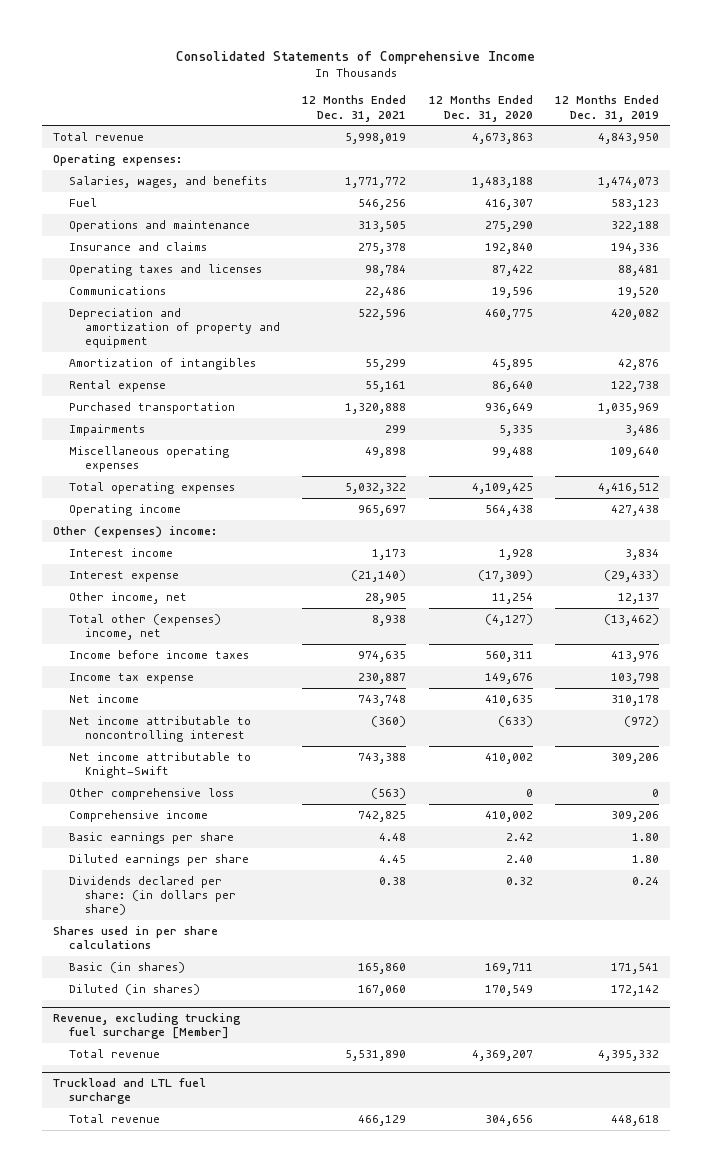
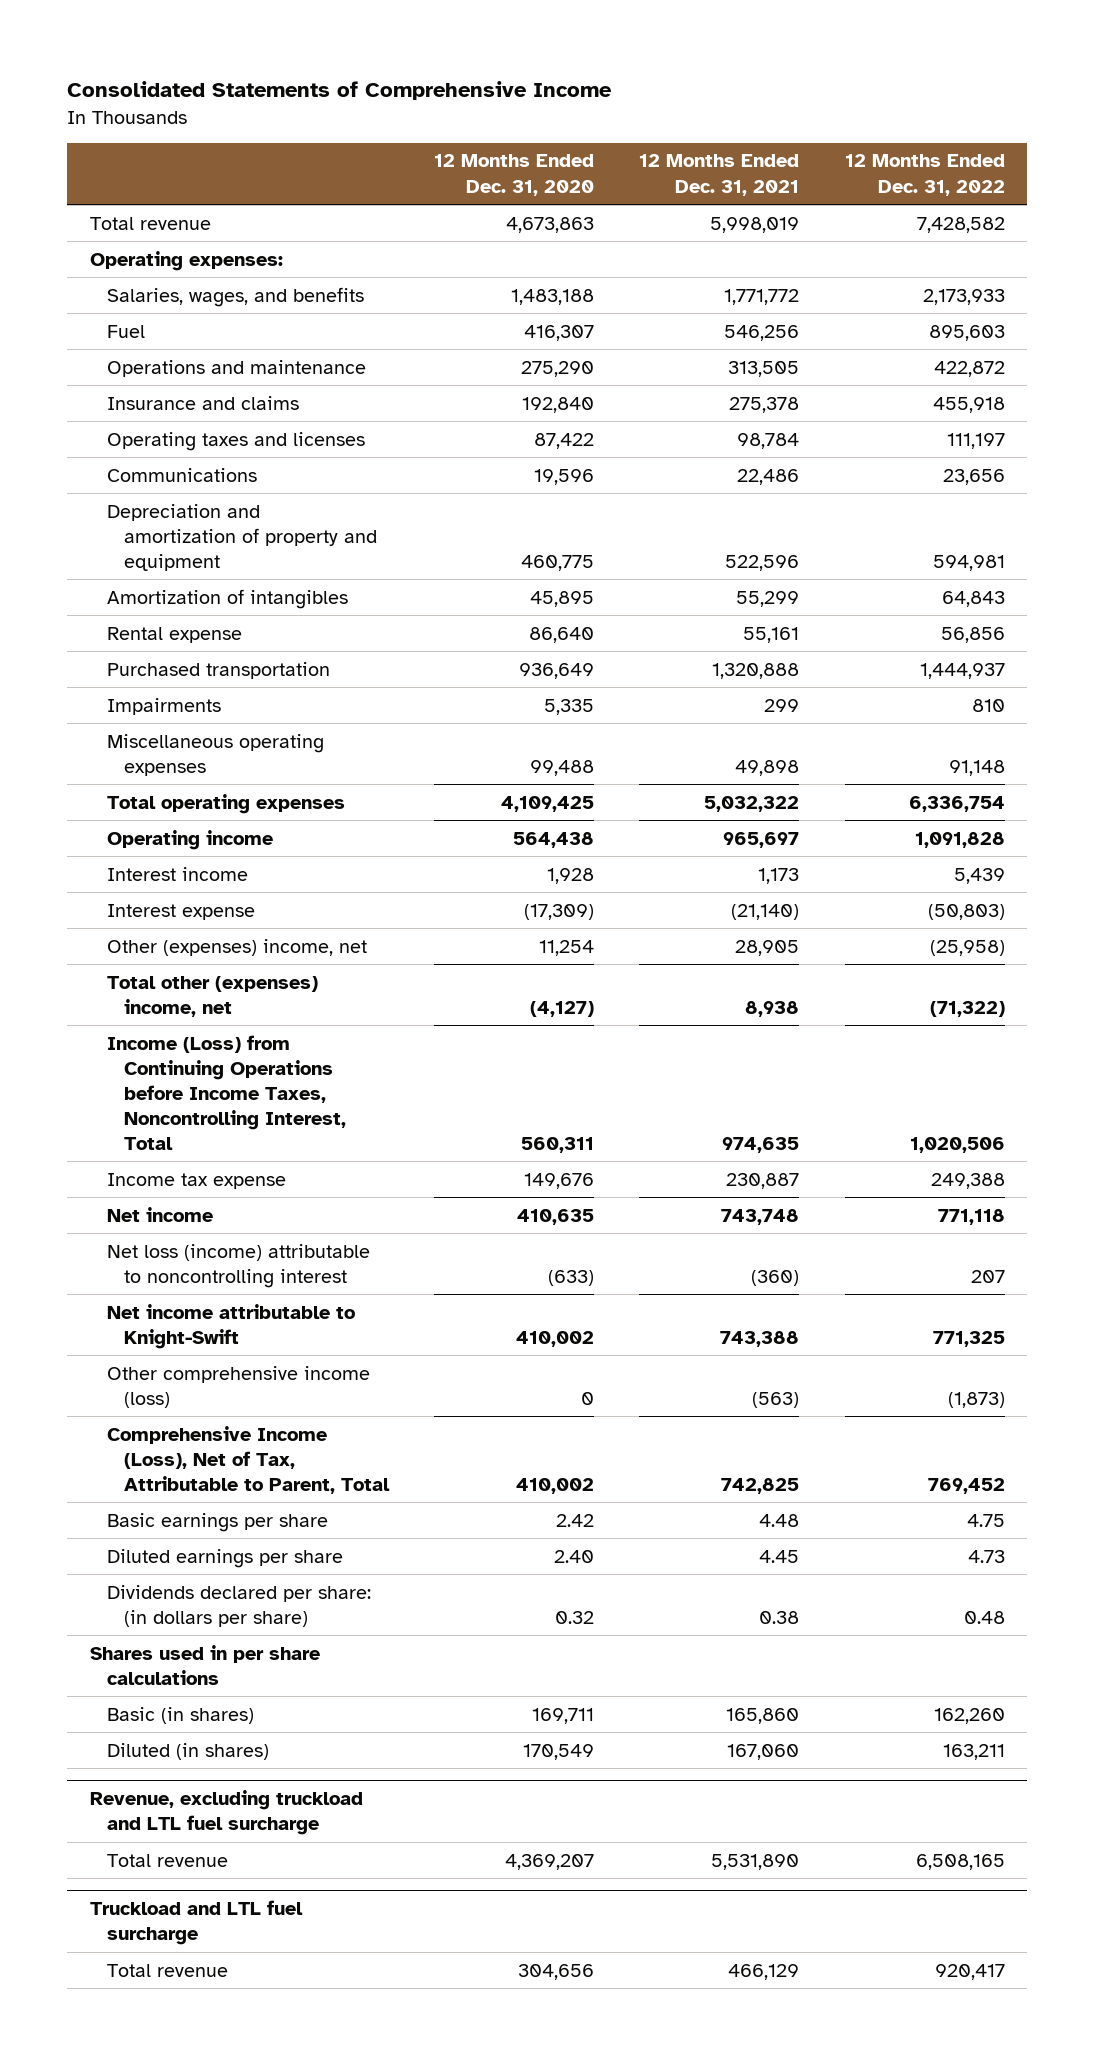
[555,95,660,122] 12 Months Ended Dec. 31, 2019 -> none
none -> [844,154,1005,196] 12 Months Ended Dec. 31, 2022
[53,525,218,538] Other (expenses) income: -> none
[69,591,188,604] Other income, net -> [106,938,367,956] Other (expenses) income, net
[69,649,250,659] Income before income taxes -> [106,1034,346,1150] Income (Loss) from Continuing Operations before Income Taxes, Noncontrolling Interest, Total
[69,715,252,743] Net income attributable to noncontrolling interest -> [106,1243,370,1288] Net loss (income) attributable to noncontrolling interest
[69,787,235,800] Other comprehensive loss -> [106,1365,370,1408] Other comprehensive income (loss)
[69,809,209,822] Comprehensive income -> [106,1425,390,1494] Comprehensive Income (Loss), Net of Tax, Attributable to Parent, Total
[53,1013,242,1040] Revenue, excluding trucking fuel surcharge [Member] -> none
none -> [90,1790,364,1836] Revenue, excluding truckload and LTL fuel surcharge

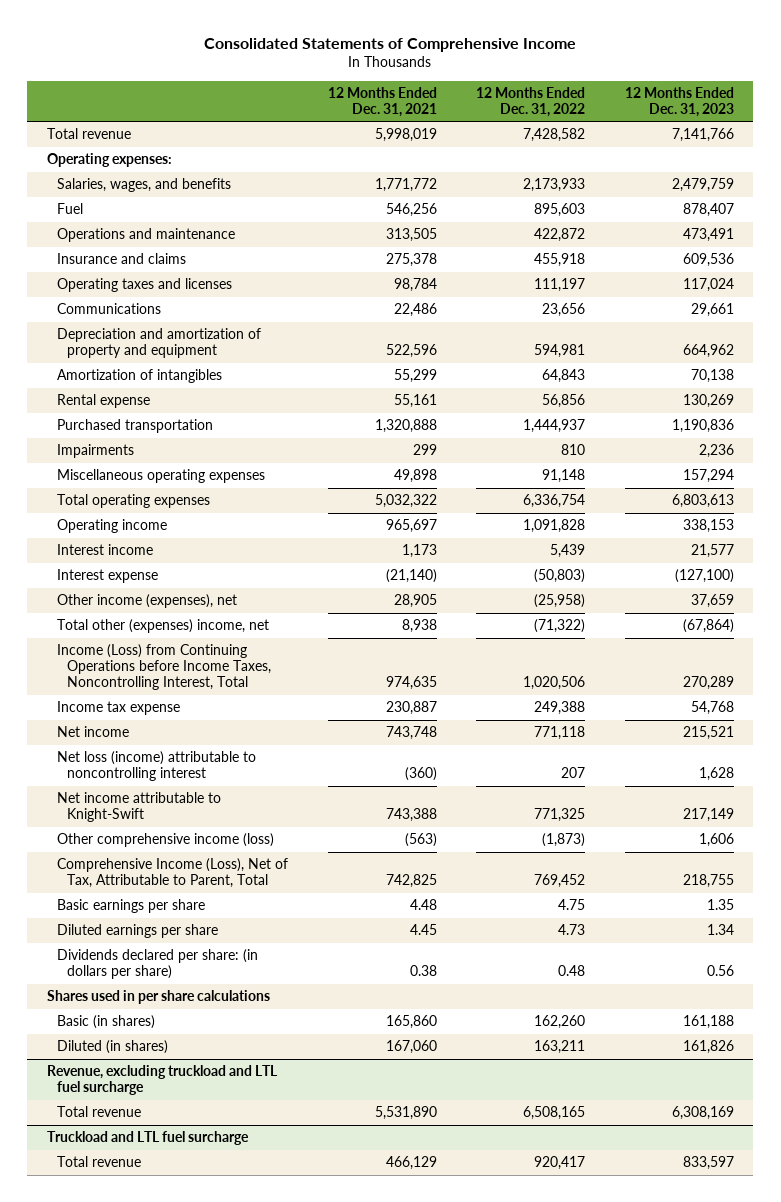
[434,154,595,196] 12 Months Ended Dec. 31, 2020 -> none
none -> [624,86,734,117] 12 Months Ended Dec. 31, 2023
[106,938,367,956] Other (expenses) income, net -> [57,594,238,609] Other income (expenses), net

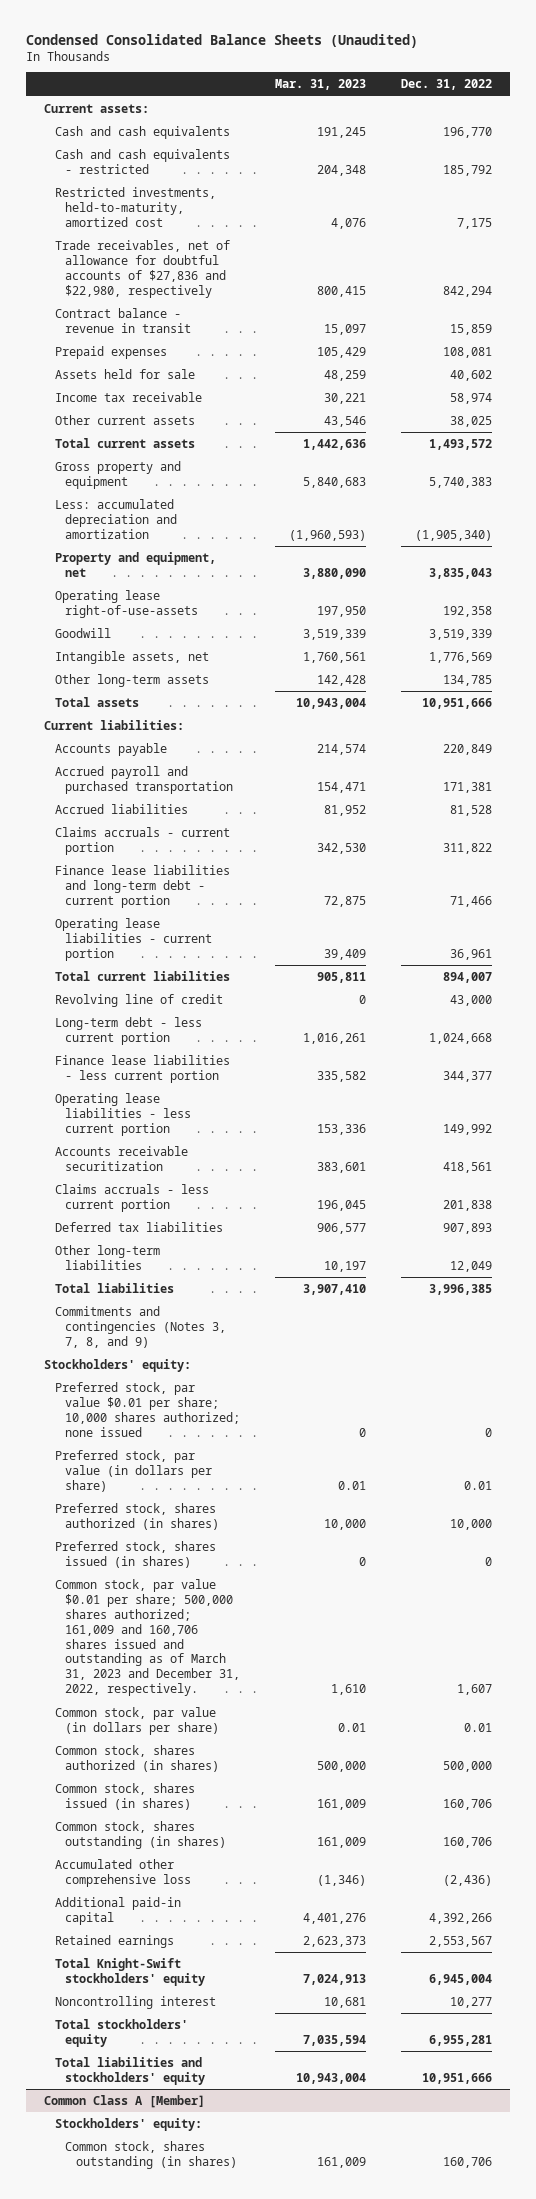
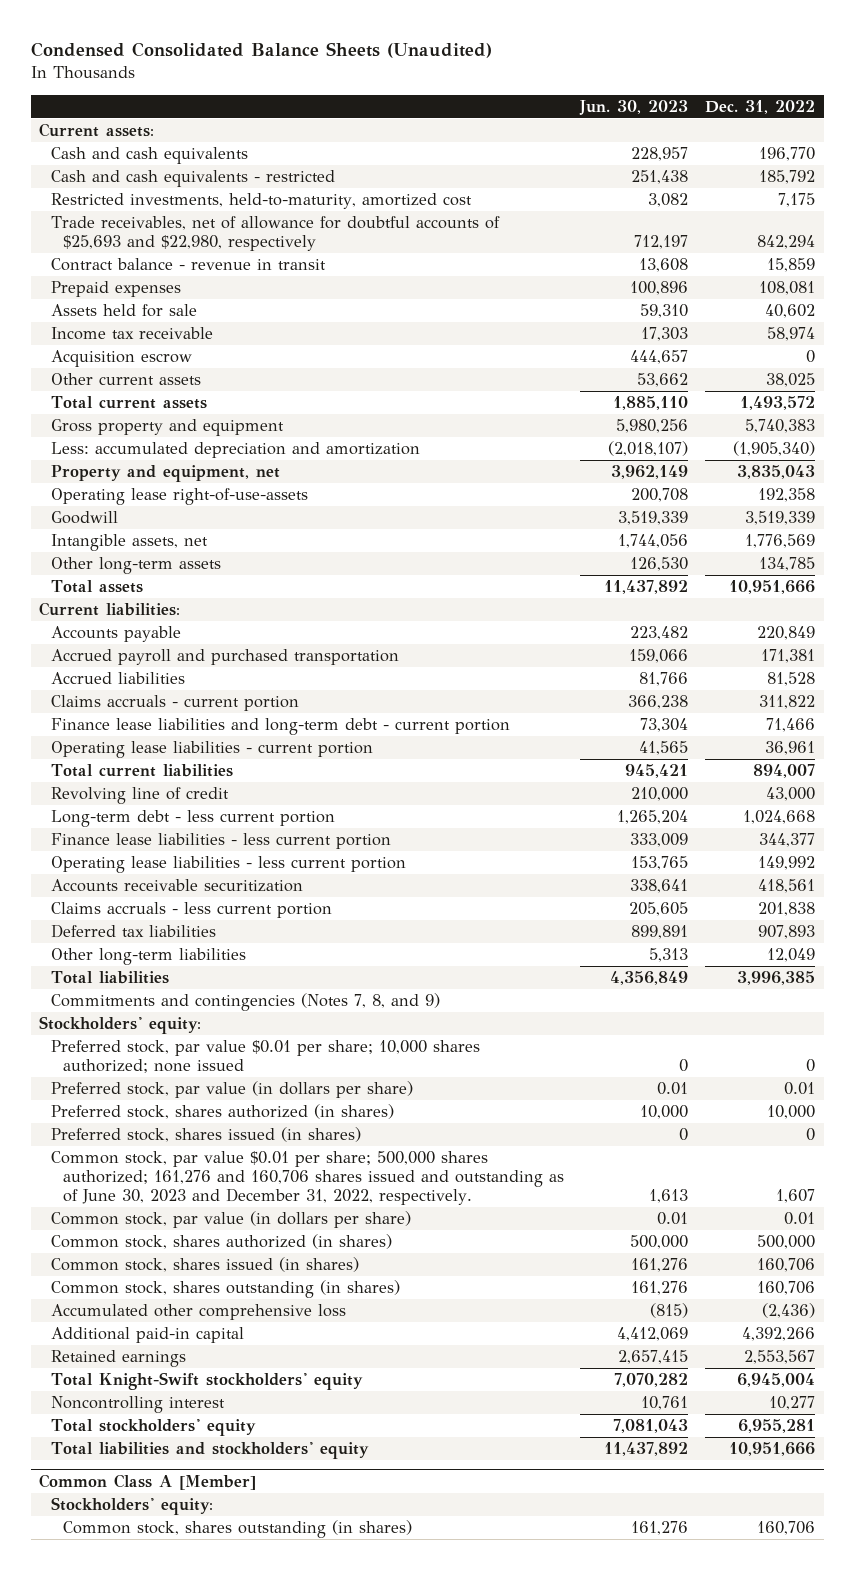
[275,79,367,91] Mar. 31, 2023 -> none
none -> [579,99,689,115] Jun. 30, 2023
[54,239,230,298] Trade receivables, net of allowance for doubtful accounts of $27,836 and $22,980, respectively -> [50,216,500,252] Trade receivables, net of allowance for doubtful accounts of $25,693 and $22,980, respectively
none -> [50,350,192,368] Acquisition escrow
[54,1305,227,1348] Commitments and contingencies (Notes 3, 7, 8, and 9) -> [50,993,440,1012] Commitments and contingencies (Notes 7, 8, and 9)
[54,1578,241,1697] Common stock, par value $0.01 per share; 500,000 shares authorized; 161,009 and 160,706 shares issued and outstanding as of March 31, 2023 and December 31, 2022, respectively. -> [50,1151,564,1206] Common stock, par value $0.01 per share; 500,000 shares authorized; 161,276 and 160,706 shares issued and outstanding as of June 30, 2023 and December 31, 2022, respectively.

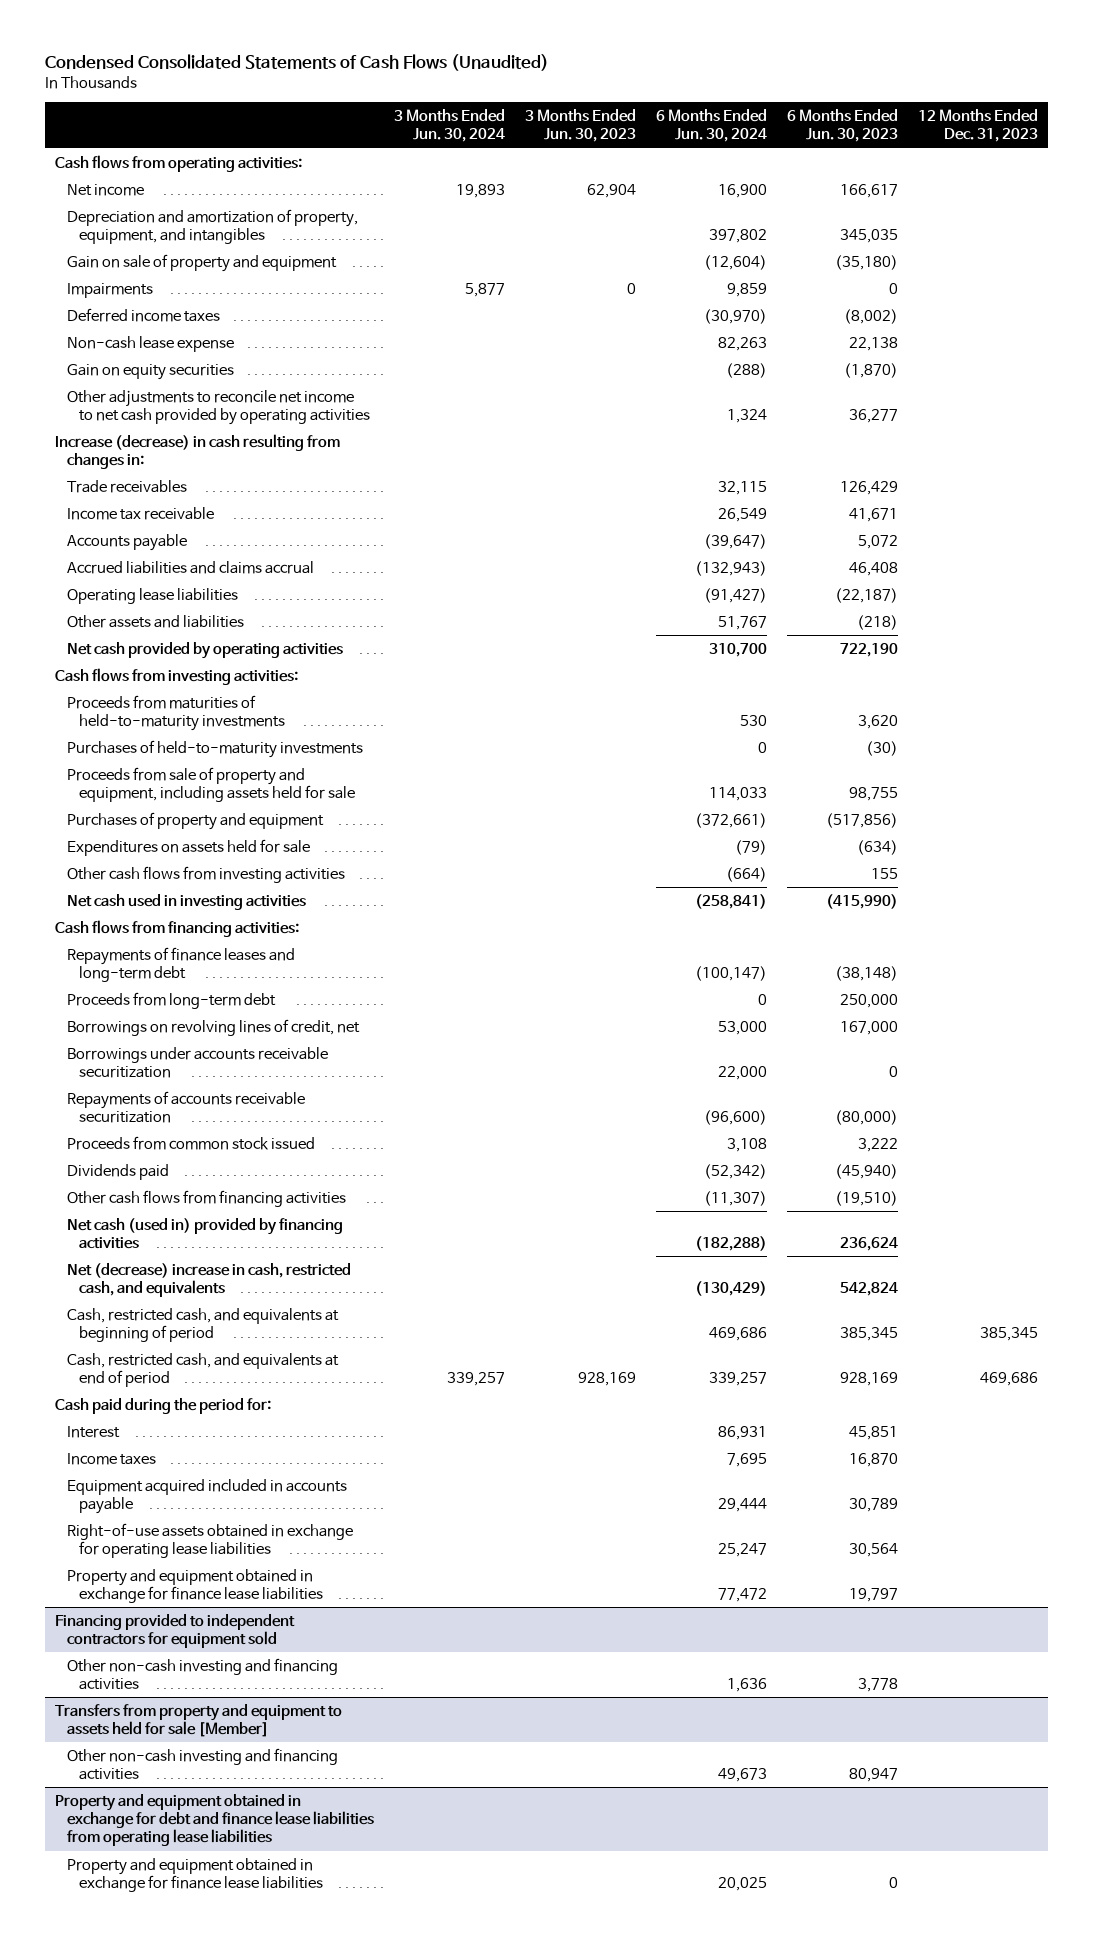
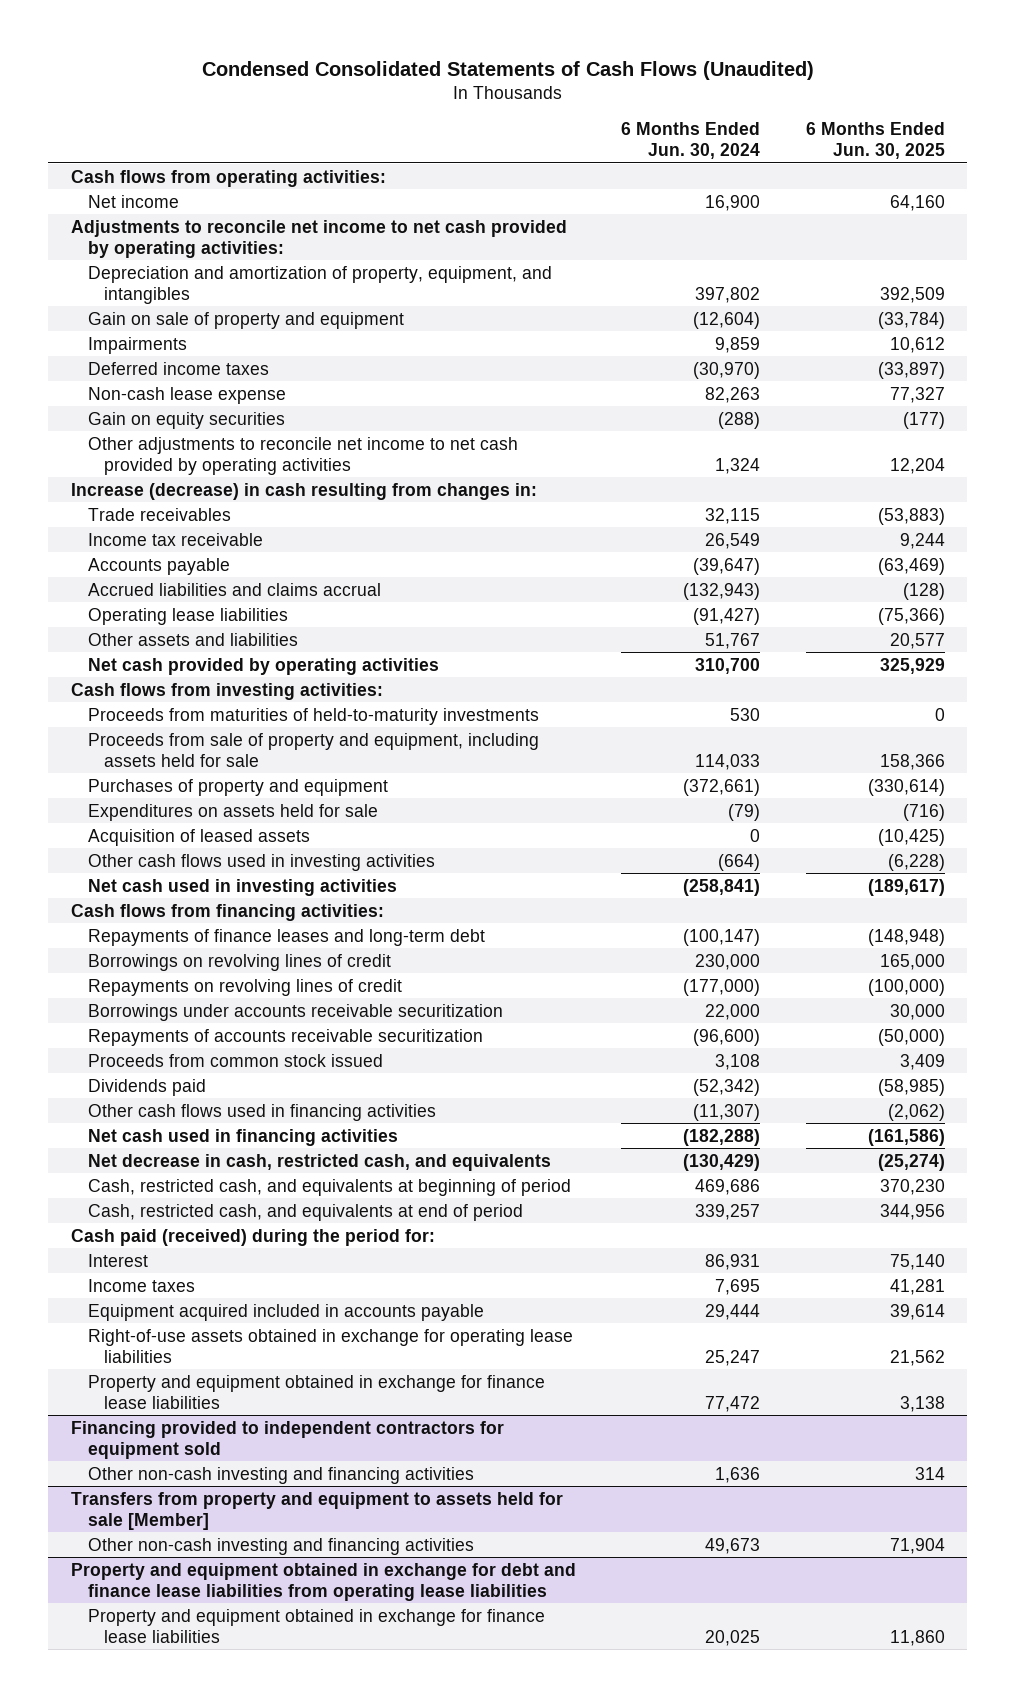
[393,108,505,143] 3 Months Ended Jun. 30, 2024 -> none
[524,108,636,143] 3 Months Ended Jun. 30, 2023 -> none
[786,108,898,143] 6 Months Ended Jun. 30, 2023 -> none
[917,108,1038,143] 12 Months Ended Dec. 31, 2023 -> none
none -> [805,122,945,160] 6 Months Ended Jun. 30, 2025
none -> [71,219,568,258] Adjustments to reconcile net income to net cash provided by operating activities:
[67,739,364,758] Purchases of held-to-maturity investments -> none
none -> [87,828,310,846] Acquisition of leased assets
[67,865,346,883] Other cash flows from investing activities -> [87,853,435,871] Other cash flows used in investing activities
[67,991,277,1009] Proceeds from long-term debt -> none
[67,1018,361,1036] Borrowings on revolving lines of credit, net -> [87,953,391,971] Borrowings on revolving lines of credit
[717,1020,767,1035] 53,000 -> [695,953,761,970] 230,000
none -> [87,978,402,996] Repayments on revolving lines of credit
[67,1189,347,1207] Other cash flows from financing activities -> [87,1103,436,1121] Other cash flows used in financing activities
[67,1217,344,1250] Net cash (used in) provided by financing activities -> [87,1128,398,1146] Net cash used in financing activities
[67,1262,352,1298] Net (decrease) increase in cash, restricted cash, and equivalents -> [87,1153,551,1171] Net decrease in cash, restricted cash, and equivalents
[54,1397,271,1414] Cash paid during the period for: -> [71,1228,436,1246] Cash paid (received) during the period for:

